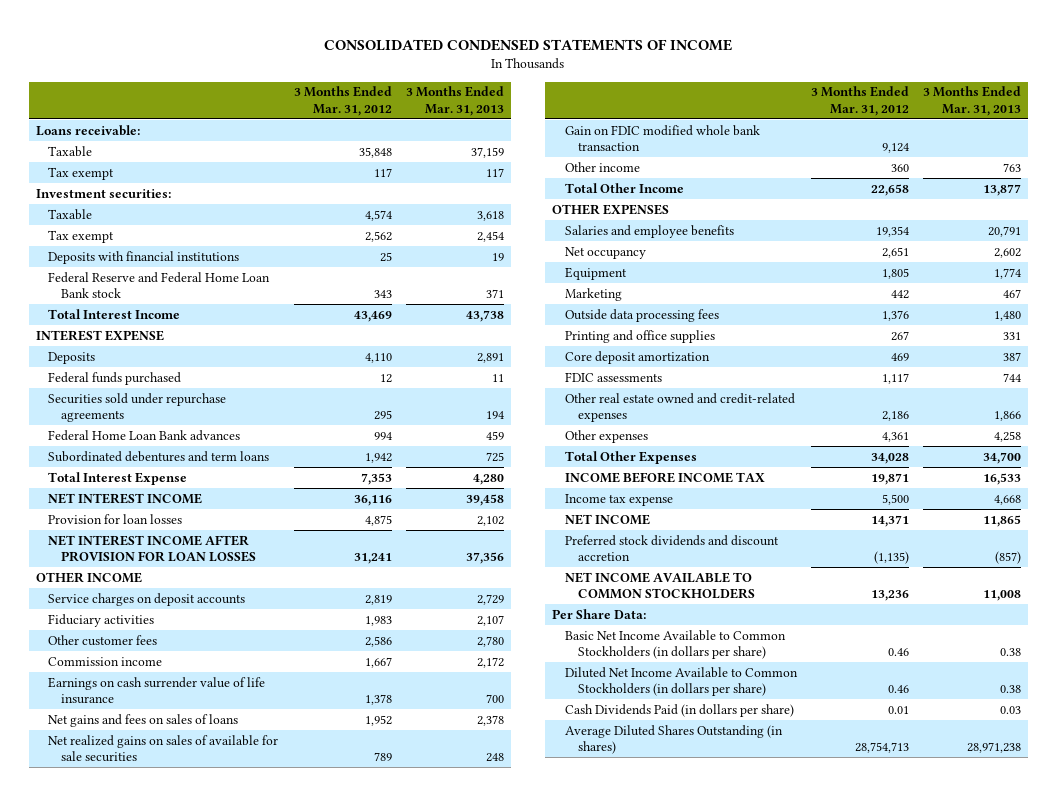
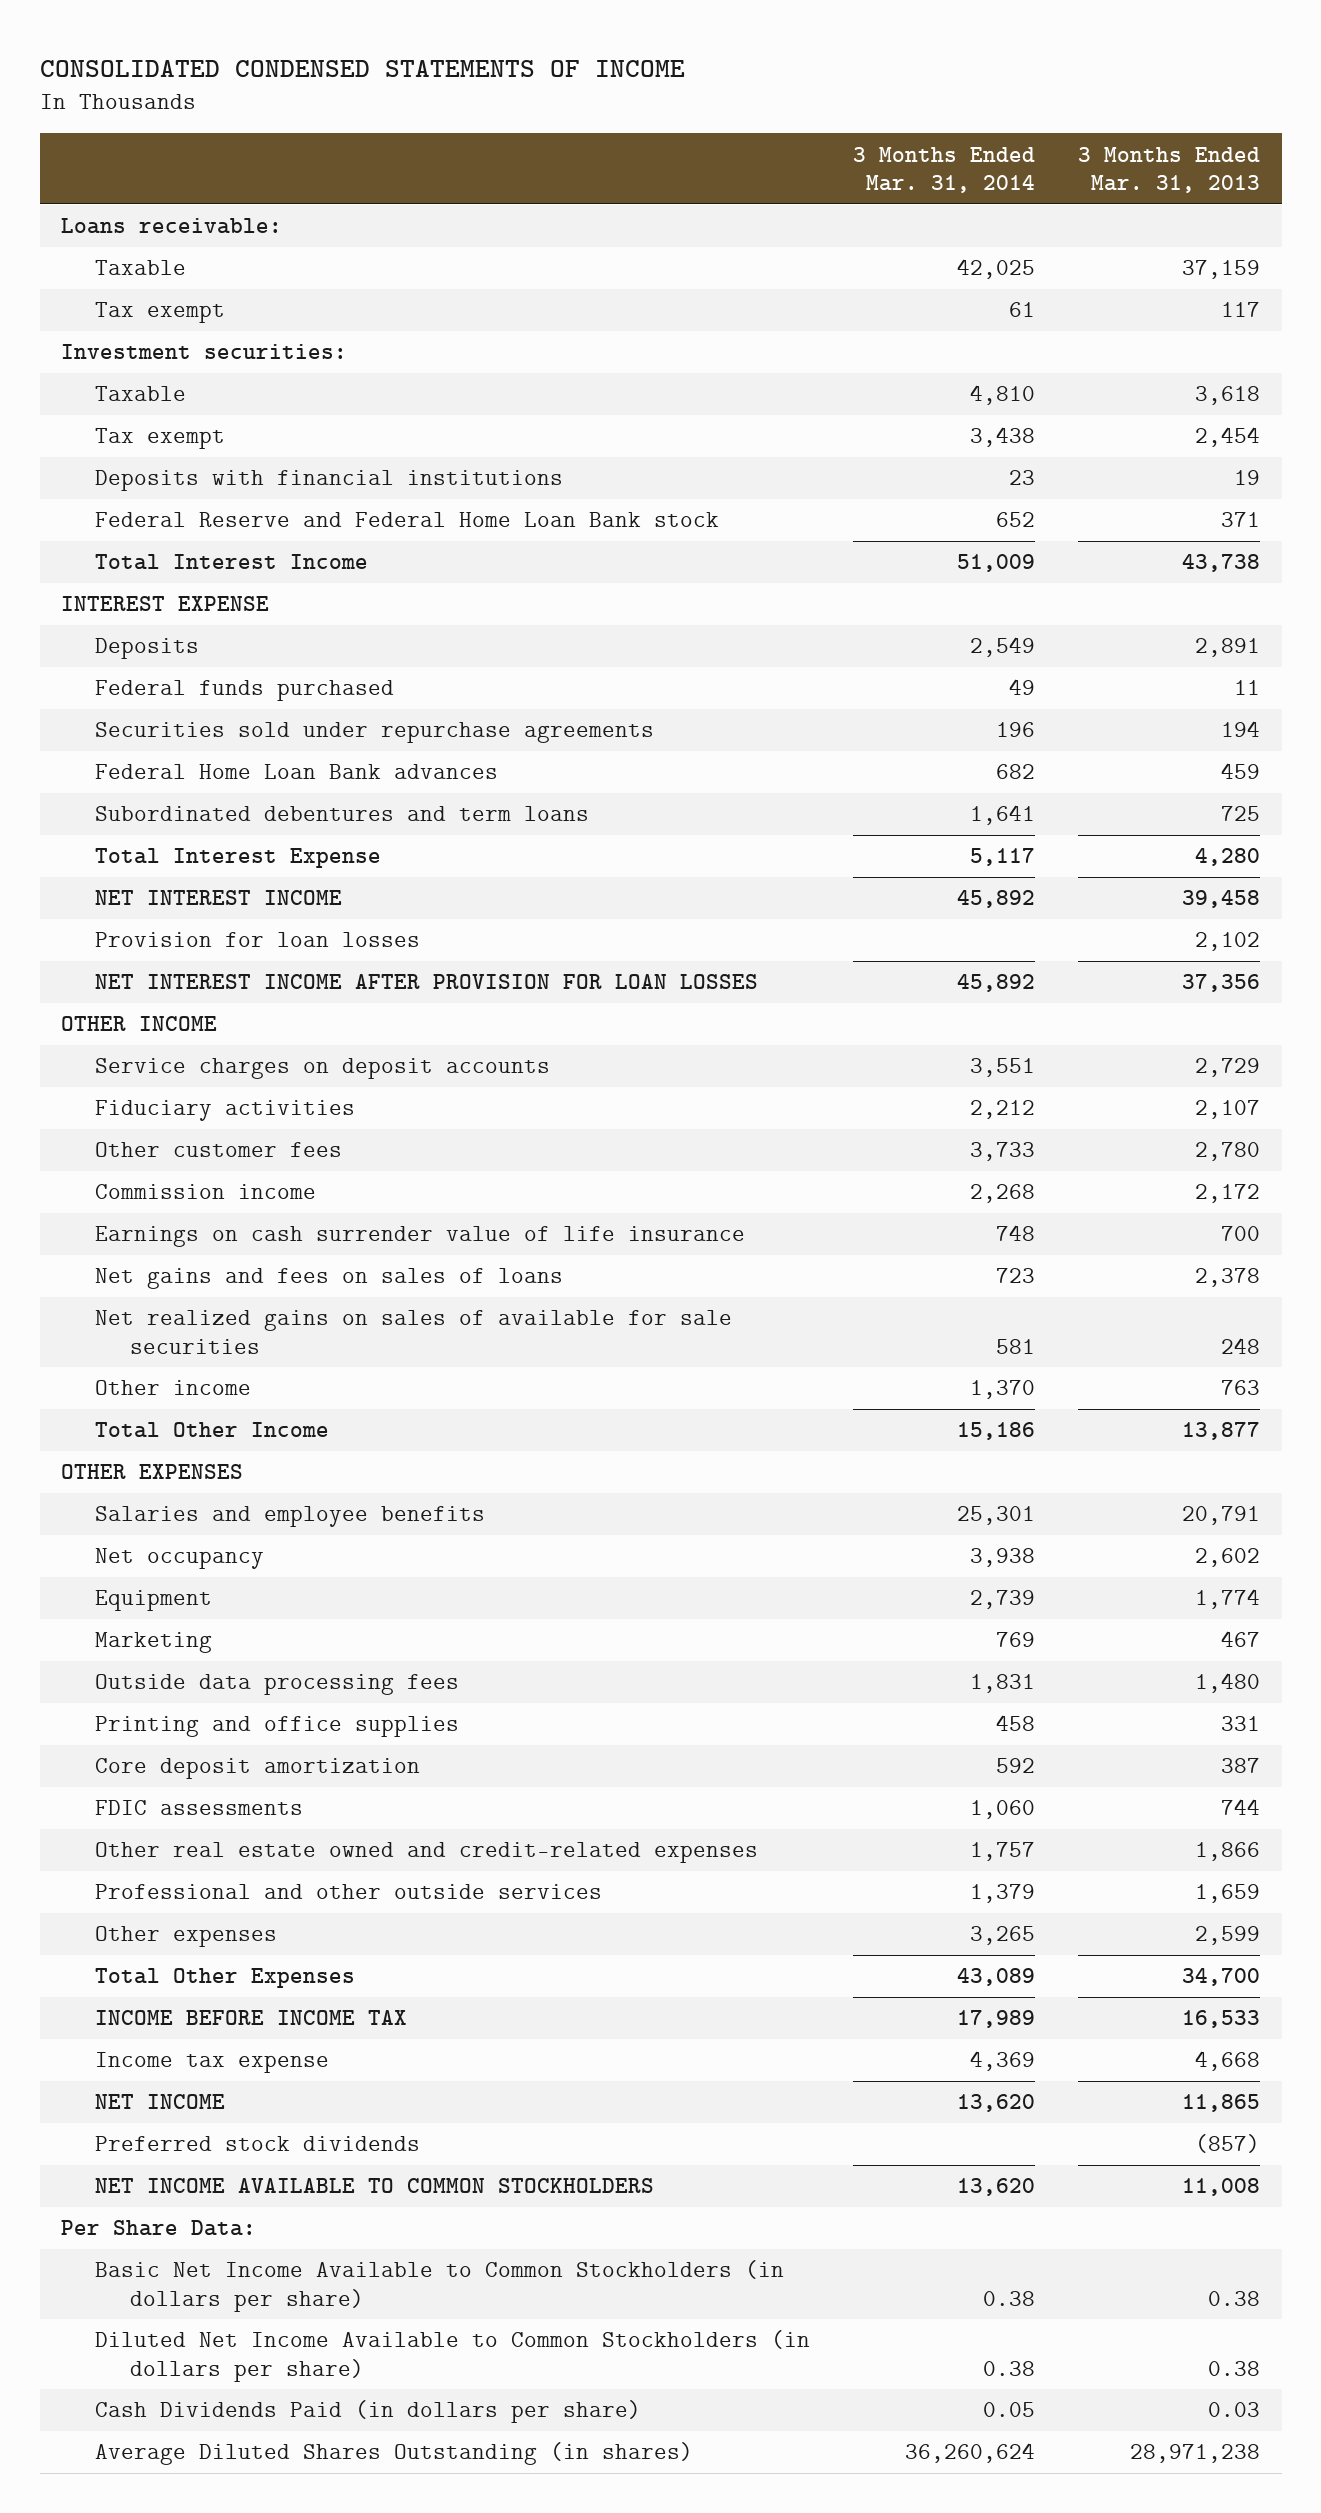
[294,86,393,116] 3 Months Ended Mar. 31, 2012 -> none
none -> [853,146,1036,194] 3 Months Ended Mar. 31, 2014
[564,124,760,152] Gain on FDIC modified whole bank transaction -> none
none -> [95,1884,603,1900] Professional and other outside services
[993,430,1021,442] 4,258 -> [1195,1926,1261,1946] 2,599
[564,534,779,562] Preferred stock dividends and discount accretion -> [95,2136,421,2152] Preferred stock dividends

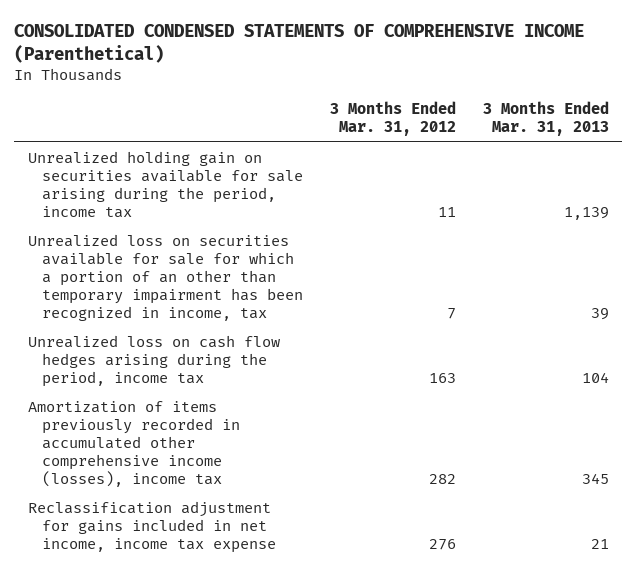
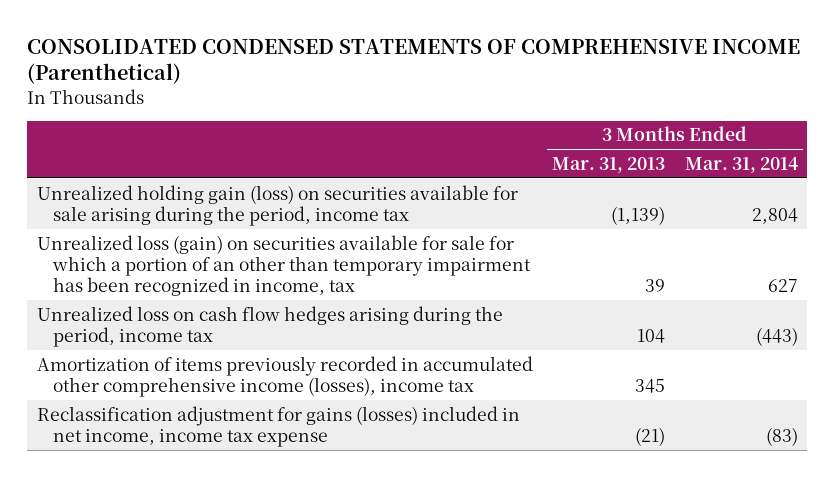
[330,101,457,137] 3 Months Ended Mar. 31, 2012 -> none
none -> [684,156,798,173] Mar. 31, 2014
[27,150,304,218] Unrealized holding gain on securities available for sale arising during the period, income tax -> [36,184,518,226] Unrealized holding gain (loss) on securities available for sale arising during the period, income tax
[563,206,609,220] 1,139 -> [611,205,666,225] (1,139)
[27,233,304,321] Unrealized loss on securities available for sale for which a portion of an other than temporary impairment has been recognized in income, tax -> [36,234,531,297] Unrealized loss (gain) on securities available for sale for which a portion of an other than temporary impairment has been recognized in income, tax
[27,500,277,553] Reclassification adjustment for gains included in net income, income tax expense -> [36,405,520,447] Reclassification adjustment for gains (losses) included in net income, income tax expense
[590,538,609,549] 21 -> [635,426,666,446] (21)

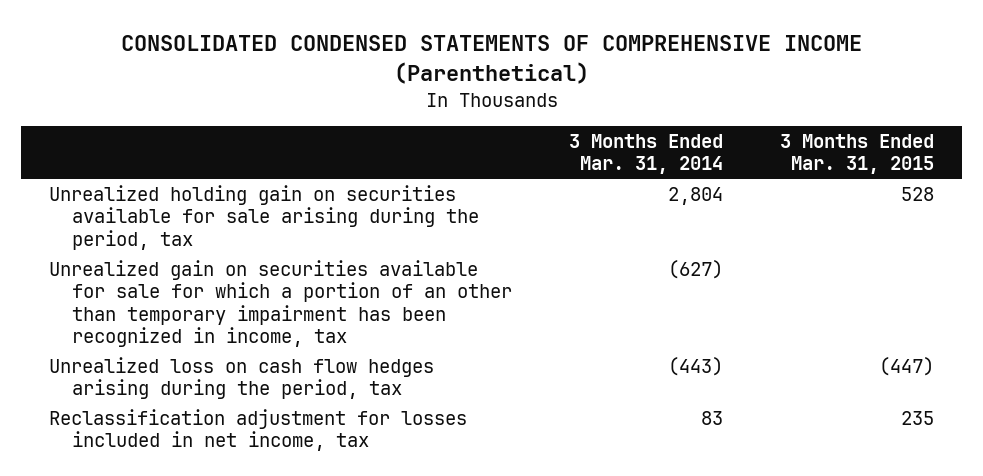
[552,156,666,173] Mar. 31, 2013 -> none
none -> [779,133,934,175] 3 Months Ended Mar. 31, 2015
[36,355,533,397] Amortization of items previously recorded in accumulated other comprehensive income (losses), income tax -> none
[36,184,518,226] Unrealized holding gain (loss) on securities available for sale arising during the period, income tax -> [49,184,480,250] Unrealized holding gain on securities available for sale arising during the period, tax
[36,234,531,297] Unrealized loss (gain) on securities available for sale for which a portion of an other than temporary impairment has been recognized in income, tax -> [49,259,513,348] Unrealized gain on securities available for sale for which a portion of an other than temporary impairment has been recognized in income, tax
[767,279,798,293] 627 -> [668,259,724,279] (627)
[36,305,503,347] Unrealized loss on cash flow hedges arising during the period, income tax -> [49,356,435,400] Unrealized loss on cash flow hedges arising during the period, tax
[36,405,520,447] Reclassification adjustment for gains (losses) included in net income, income tax expense -> [49,408,468,452] Reclassification adjustment for losses included in net income, tax
[765,426,798,446] (83) -> [701,410,724,425] 83

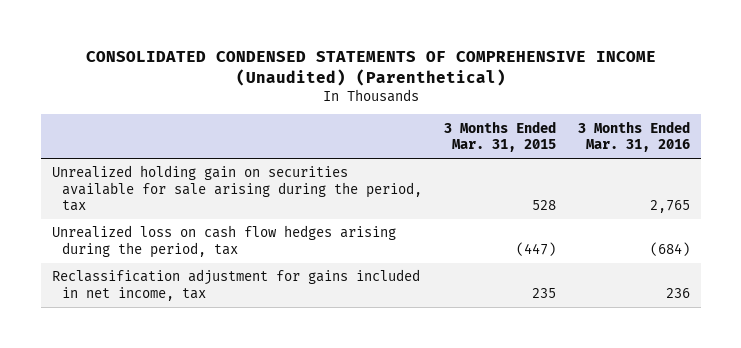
[120,34,862,84] CONSOLIDATED CONDENSED STATEMENTS OF COMPREHENSIVE INCOME (Parenthetical) -> [85,50,656,86] CONSOLIDATED CONDENSED STATEMENTS OF COMPREHENSIVE INCOME (Unaudited) (Parenthetical)
[569,133,724,175] 3 Months Ended Mar. 31, 2014 -> none
none -> [577,120,690,153] 3 Months Ended Mar. 31, 2016
[49,259,513,348] Unrealized gain on securities available for sale for which a portion of an other than temporary impairment has been recognized in income, tax -> none
[49,408,468,452] Reclassification adjustment for losses included in net income, tax -> [51,269,420,301] Reclassification adjustment for gains included in net income, tax

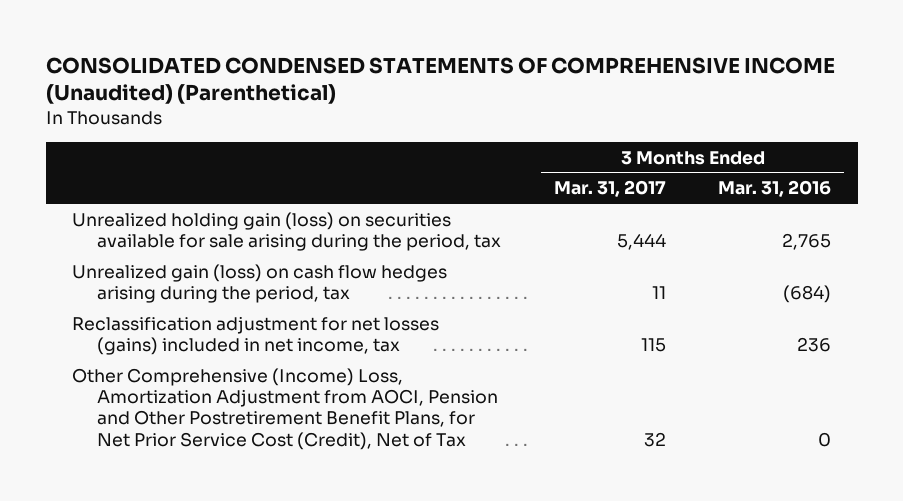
[443,120,556,153] 3 Months Ended Mar. 31, 2015 -> none
none -> [553,180,666,198] Mar. 31, 2017
[51,165,423,212] Unrealized holding gain on securities available for sale arising during the period, tax -> [71,211,502,252] Unrealized holding gain (loss) on securities available for sale arising during the period, tax
[51,225,396,258] Unrealized loss on cash flow hedges arising during the period, tax -> [71,263,447,304] Unrealized gain (loss) on cash flow hedges arising during the period, tax
[51,269,420,301] Reclassification adjustment for gains included in net income, tax -> [71,315,439,356] Reclassification adjustment for net losses (gains) included in net income, tax
none -> [71,367,499,450] Other Comprehensive (Income) Loss, Amortization Adjustment from AOCI, Pension and Other Postretirement Benefit Plans, for Net Prior Service Cost (Credit), Net of Tax

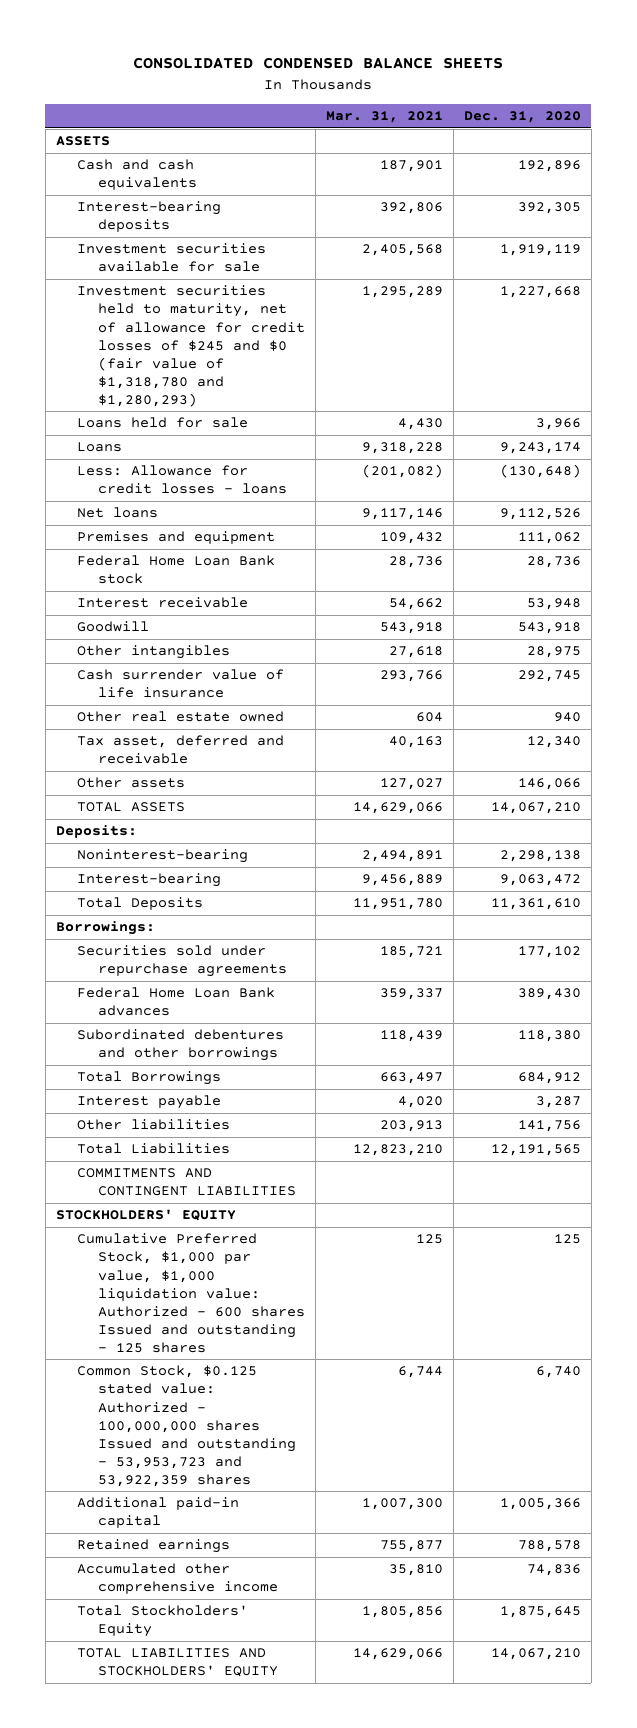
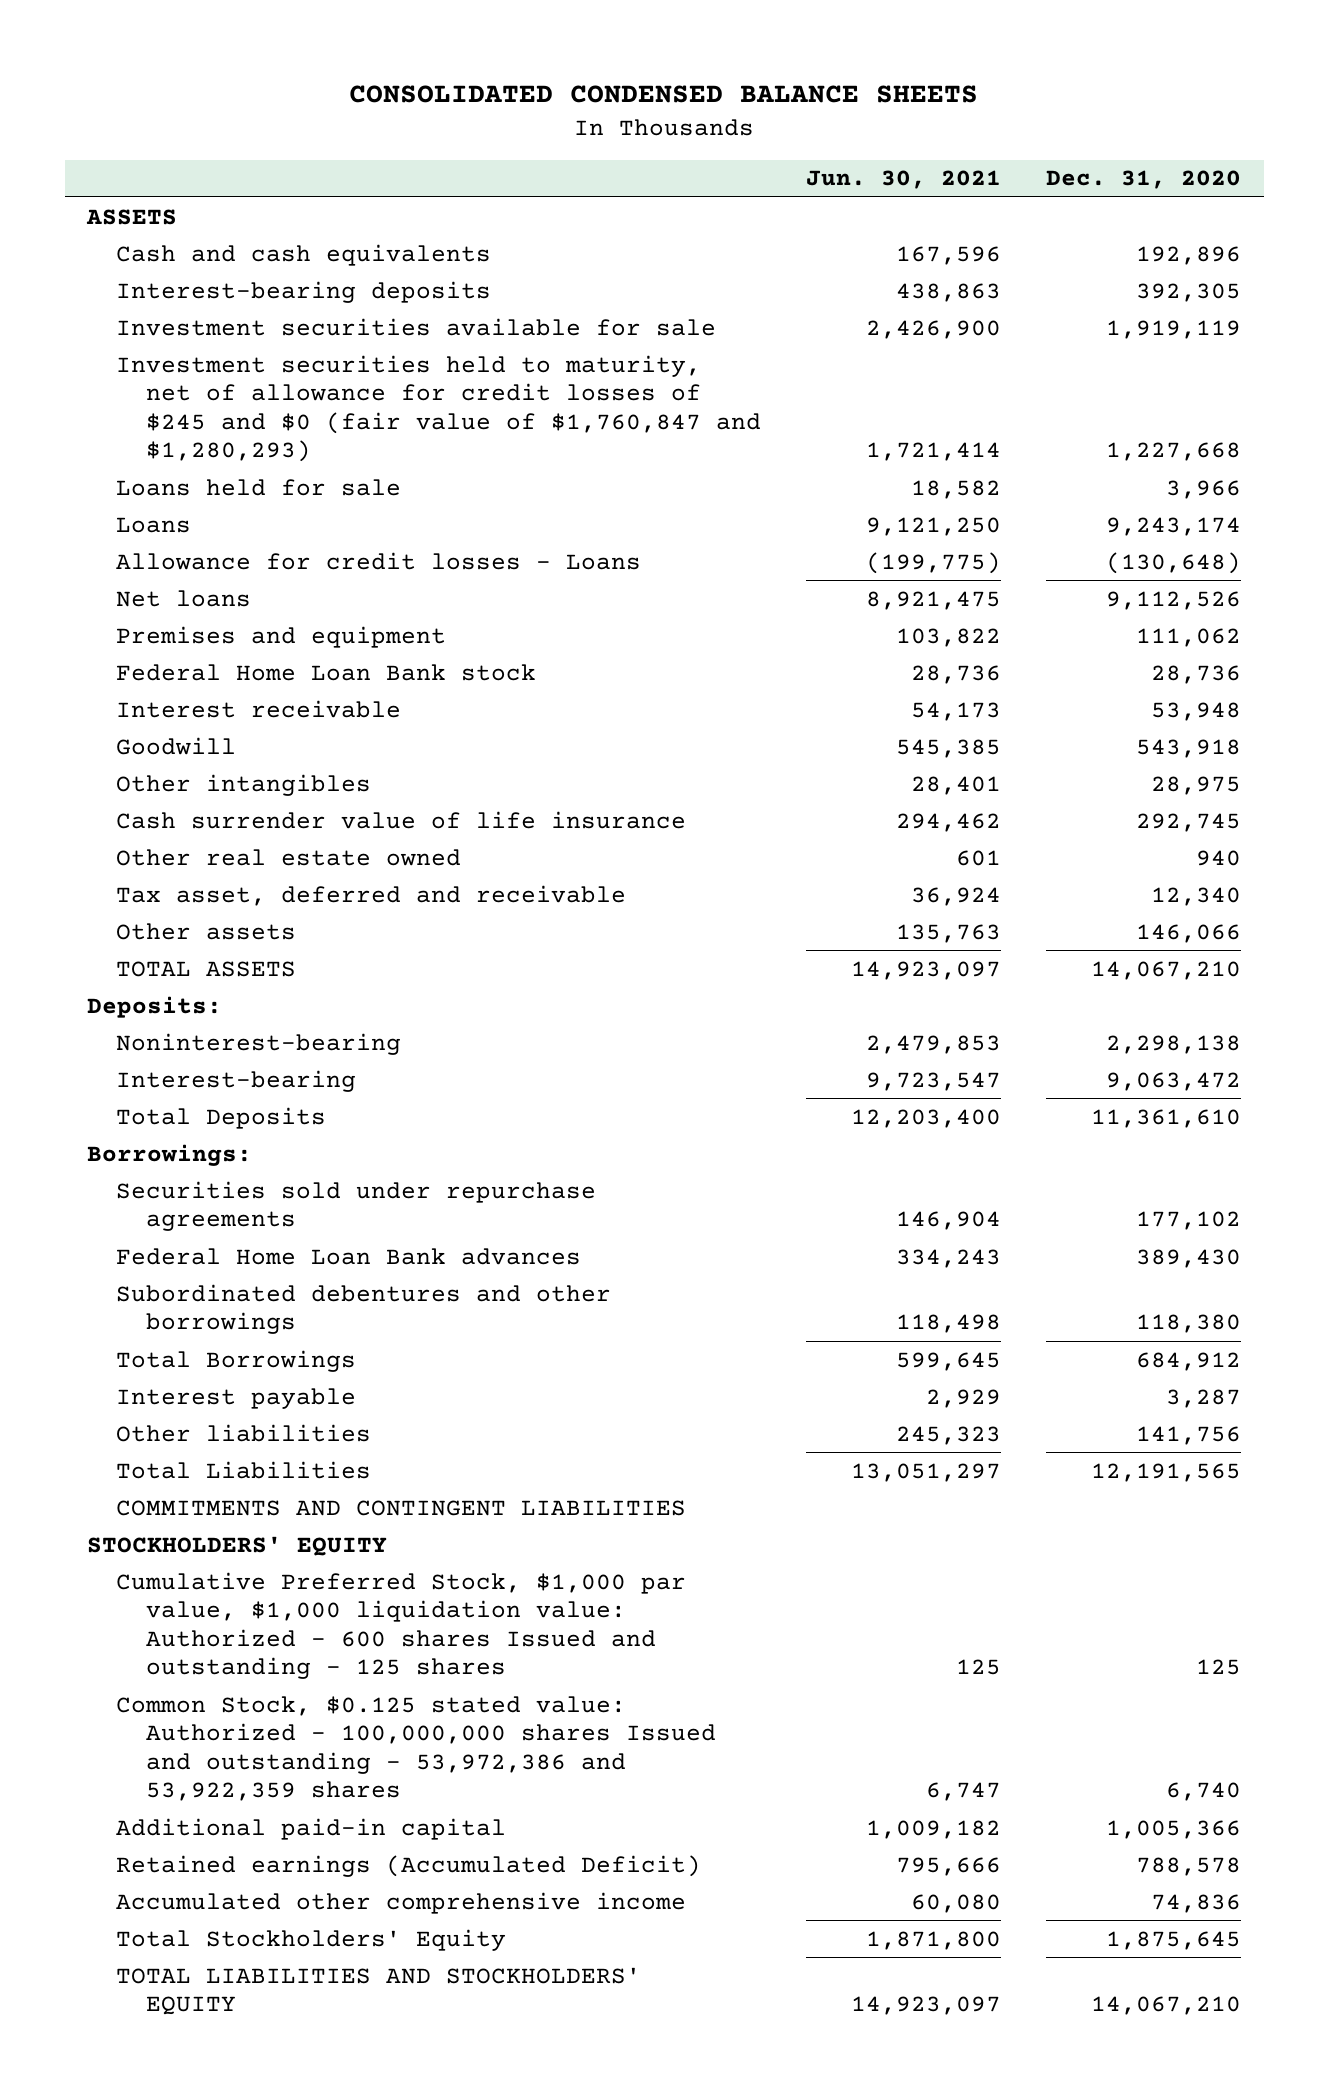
[326,110,444,123] Mar. 31, 2021 -> none
none -> [805,170,1001,190] Jun. 30, 2021
[76,285,306,407] Investment securities held to maturity, net of allowance for credit losses of $245 and $0 (fair value of $1,318,780 and $1,280,293) -> [116,354,761,463] Investment securities held to maturity, net of allowance for credit losses of $245 and $0 (fair value of $1,760,847 and $1,280,293)
[76,465,288,495] Less: Allowance for credit losses - loans -> [116,551,642,570] Allowance for credit losses - Loans
[76,1365,297,1487] Common Stock, $0.125 stated value: Authorized - 100,000,000 shares Issued and outstanding - 53,953,723 and 53,922,359 shares -> [116,1695,716,1802] Common Stock, $0.125 stated value: Authorized - 100,000,000 shares Issued and outstanding - 53,972,386 and 53,922,359 shares
[76,1539,230,1554] Retained earnings -> [116,1854,702,1877] Retained earnings (Accumulated Deficit)

